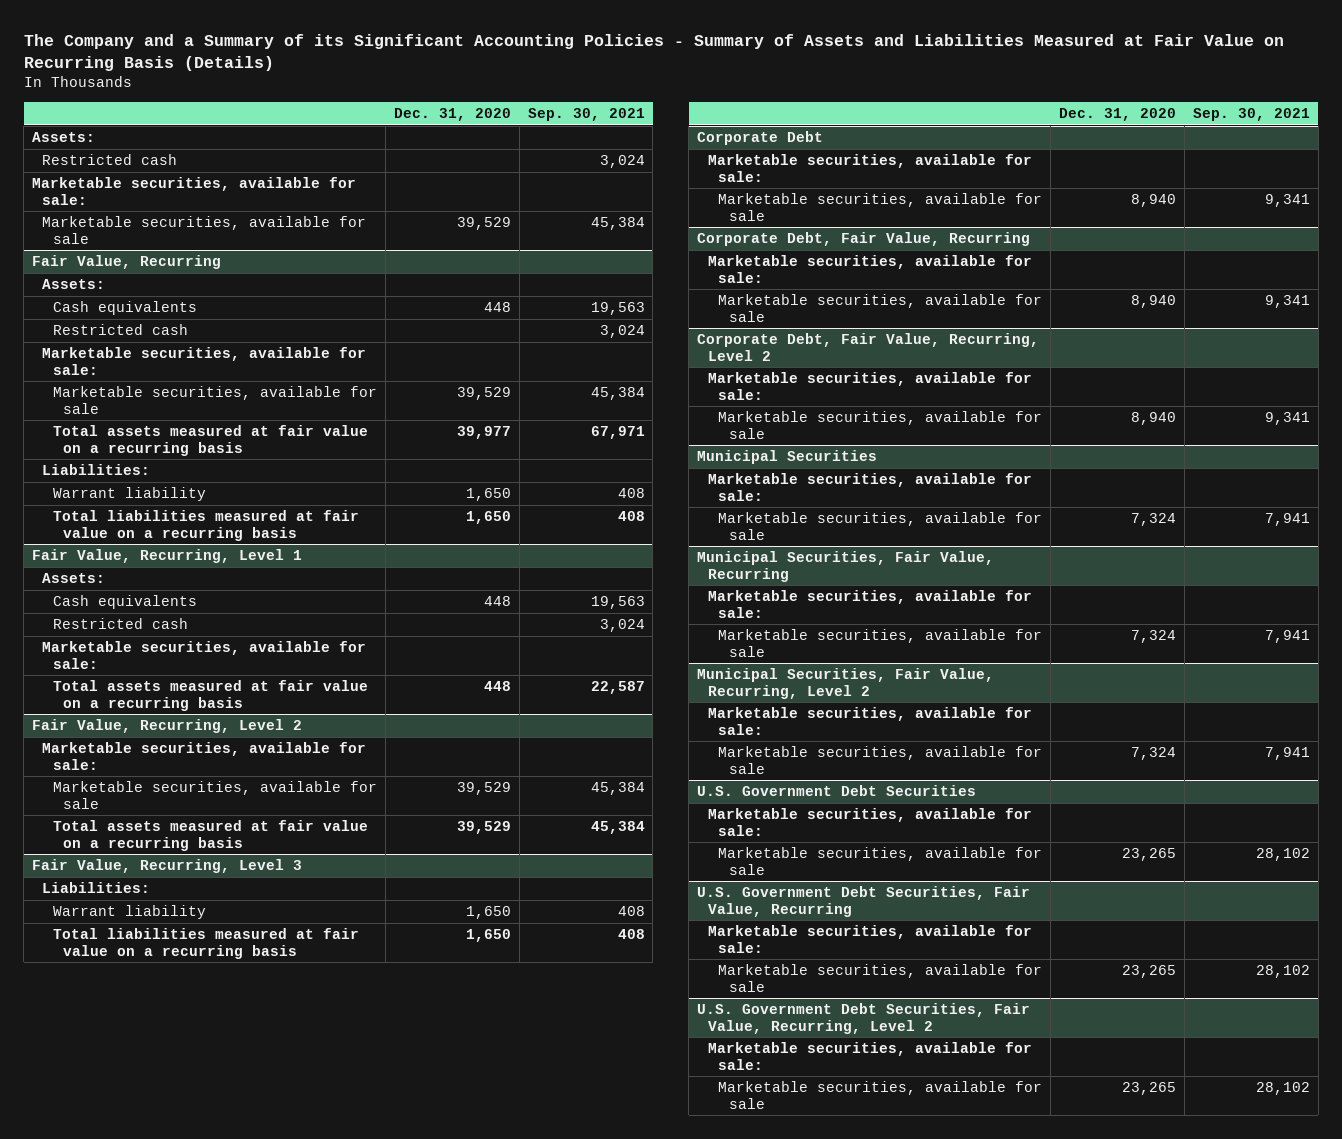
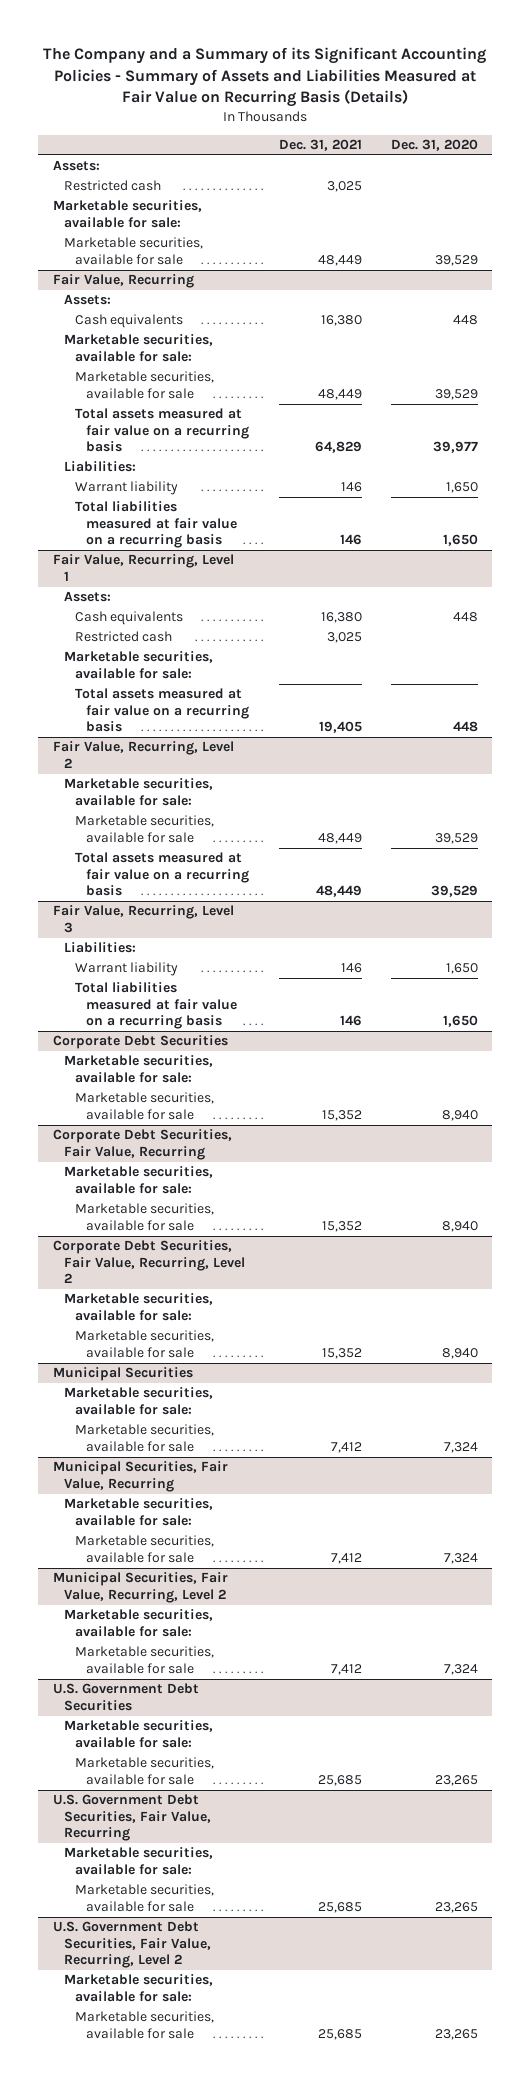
[527,107,645,121] Sep. 30, 2021 -> none
none -> [278,139,362,152] Dec. 31, 2021
[52,324,188,336] Restricted cash -> none
[697,131,824,146] Corporate Debt -> [52,1035,228,1050] Corporate Debt Securities
[697,232,1031,247] Corporate Debt, Fair Value, Recurring -> [52,1129,232,1160] Corporate Debt Securities, Fair Value, Recurring
[697,333,1040,361] Corporate Debt, Fair Value, Recurring, Level 2 -> [52,1240,245,1284] Corporate Debt Securities, Fair Value, Recurring, Level 2

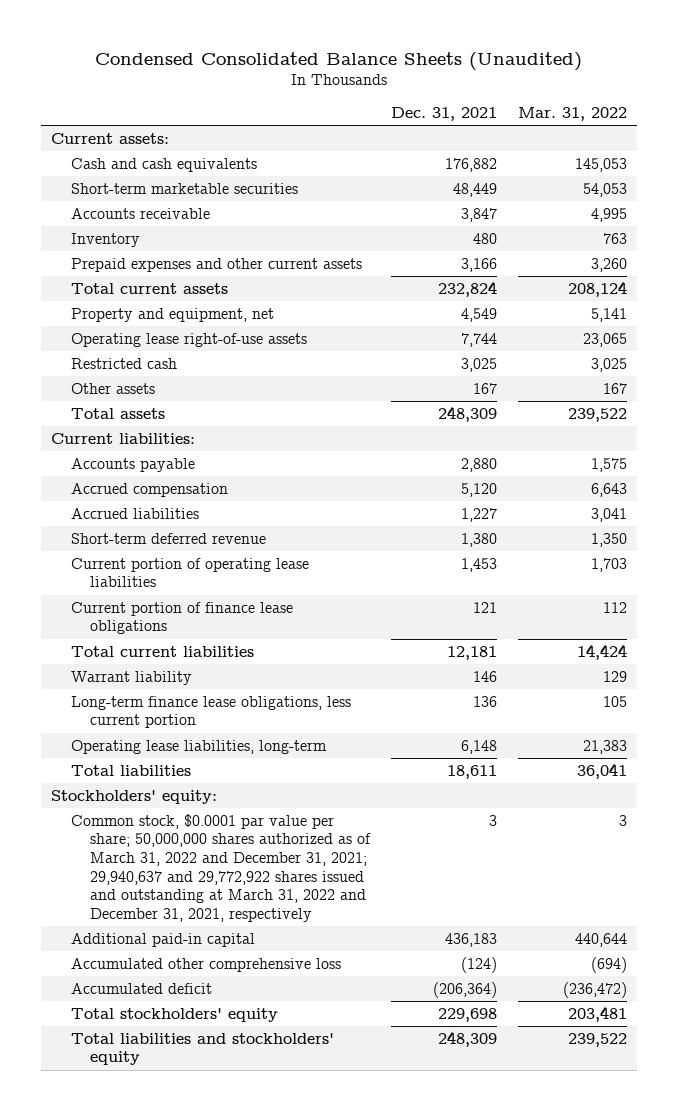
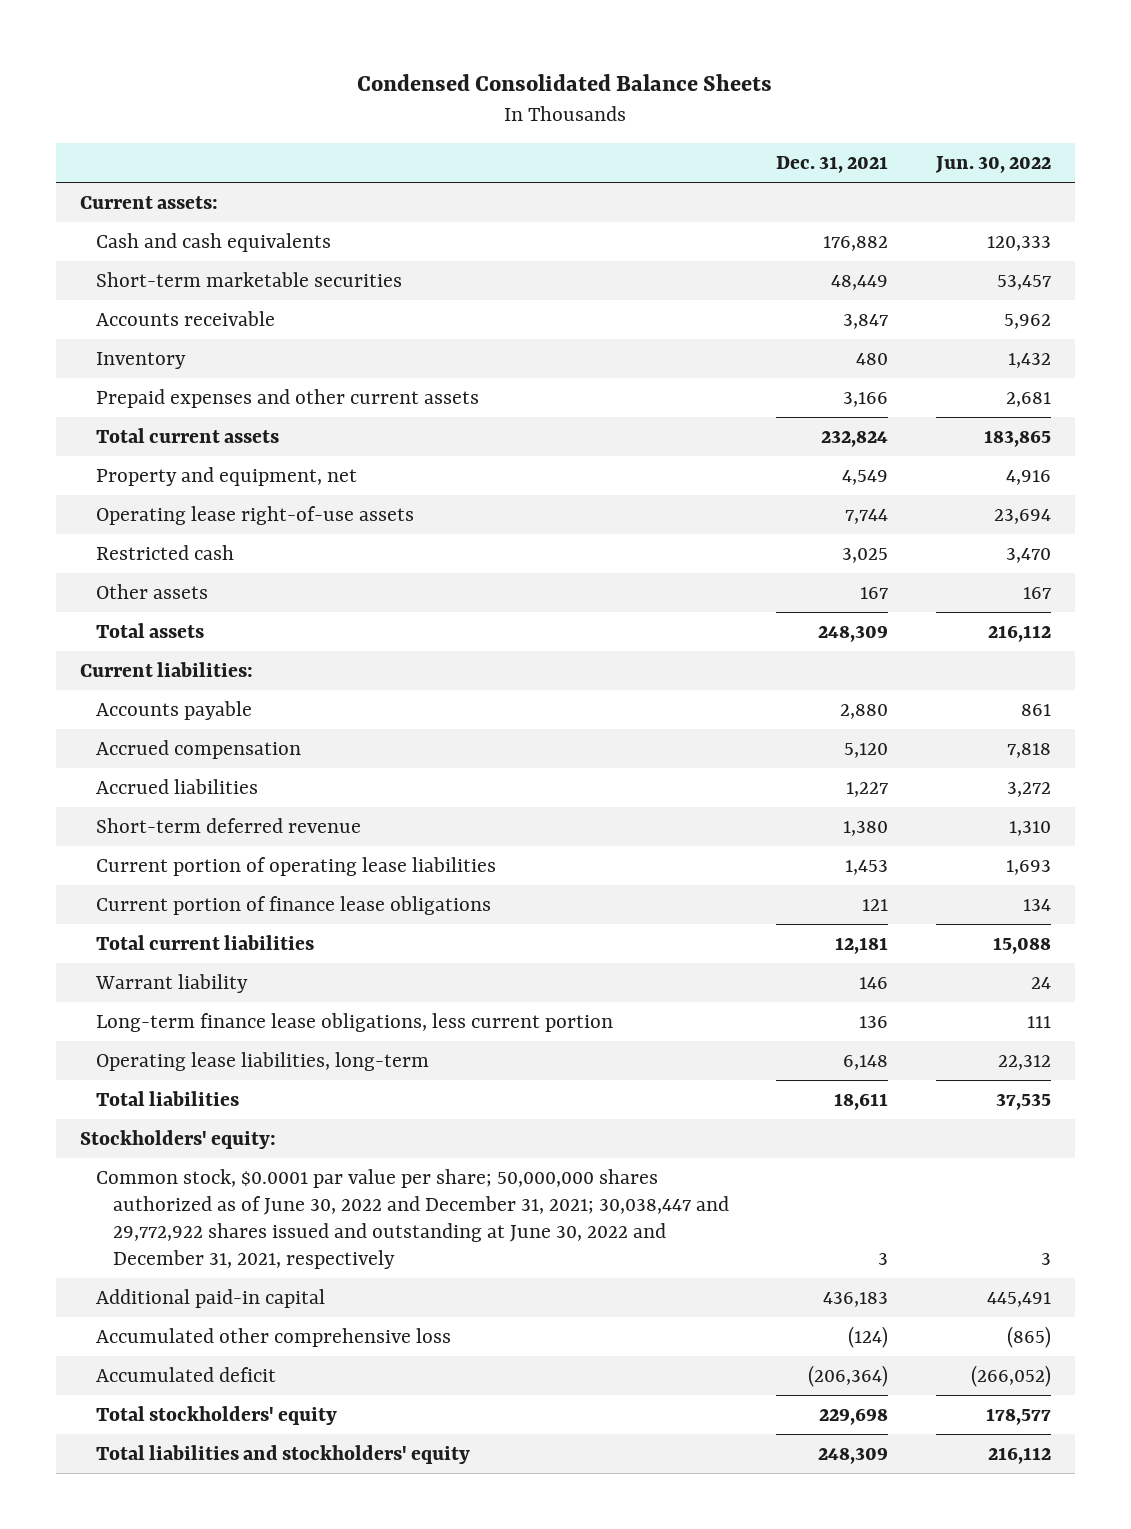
[95,51,583,71] Condensed Consolidated Balance Sheets (Unaudited) -> [357,73,773,91] Condensed Consolidated Balance Sheets
[517,107,627,122] Mar. 31, 2022 -> none
none -> [935,156,1052,174] Jun. 30, 2022
[70,813,371,922] Common stock, $0.0001 par value per share; 50,000,000 shares authorized as of March 31, 2022 and December 31, 2021; 29,940,637 and 29,772,922 shares issued and outstanding at March 31, 2022 and December 31, 2021, respectively -> [96,1168,729,1270] Common stock, $0.0001 par value per share; 50,000,000 shares authorized as of June 30, 2022 and December 31, 2021; 30,038,447 and 29,772,922 shares issued and outstanding at June 30, 2022 and December 31, 2021, respectively

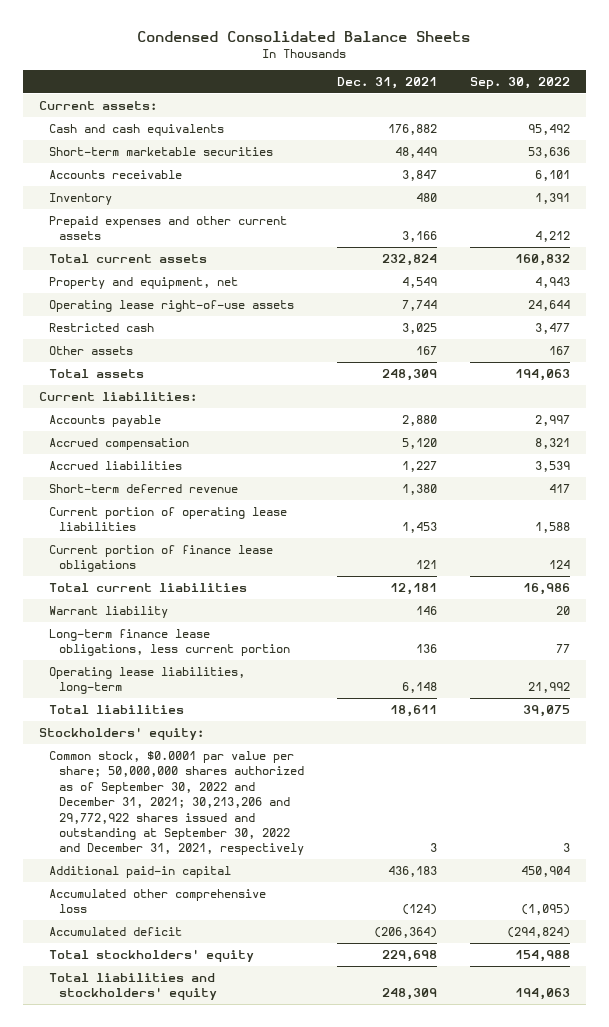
[935,156,1052,174] Jun. 30, 2022 -> none
none -> [469,77,570,90] Sep. 30, 2022
[96,1168,729,1270] Common stock, $0.0001 par value per share; 50,000,000 shares authorized as of June 30, 2022 and December 31, 2021; 30,038,447 and 29,772,922 shares issued and outstanding at June 30, 2022 and December 31, 2021, respectively -> [49,750,305,856] Common stock, $0.0001 par value per share; 50,000,000 shares authorized as of September 30, 2022 and December 31, 2021; 30,213,206 and 29,772,922 shares issued and outstanding at September 30, 2022 and December 31, 2021, respectively

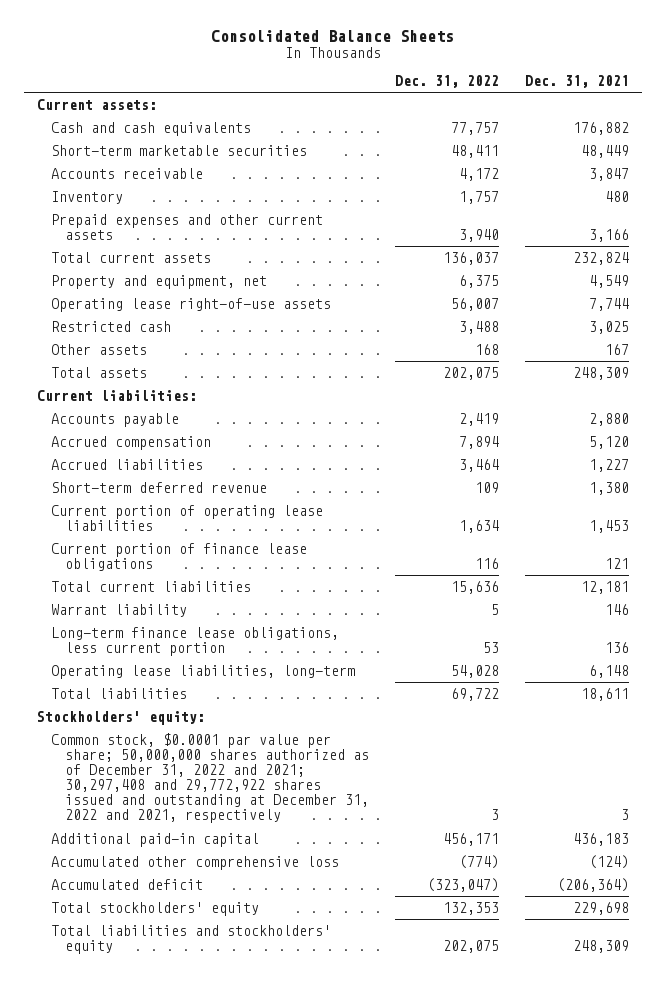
[137,30,471,42] Condensed Consolidated Balance Sheets -> [210,29,454,42] Consolidated Balance Sheets
[469,77,570,90] Sep. 30, 2022 -> none
none -> [395,75,500,89] Dec. 31, 2022
[49,750,305,856] Common stock, $0.0001 par value per share; 50,000,000 shares authorized as of September 30, 2022 and December 31, 2021; 30,213,206 and 29,772,922 shares issued and outstanding at September 30, 2022 and December 31, 2021, respectively -> [50,732,370,824] Common stock, $0.0001 par value per share; 50,000,000 shares authorized as of December 31, 2022 and 2021; 30,297,408 and 29,772,922 shares issued and outstanding at December 31, 2022 and 2021, respectively

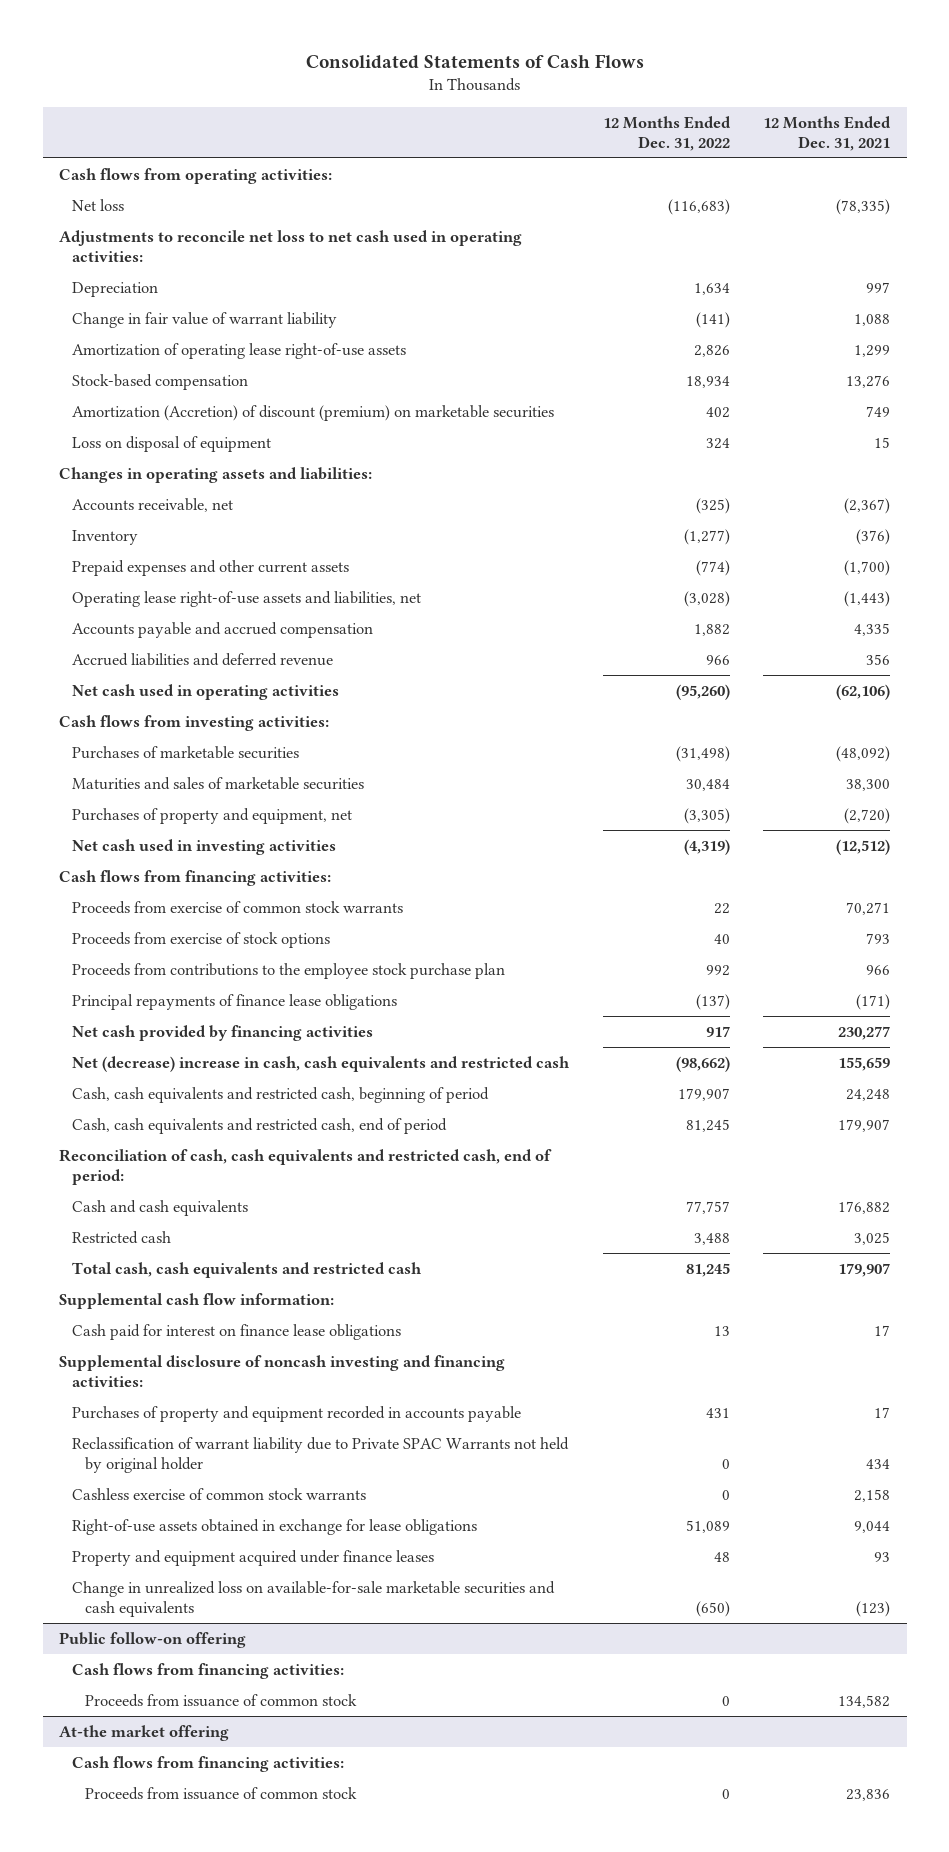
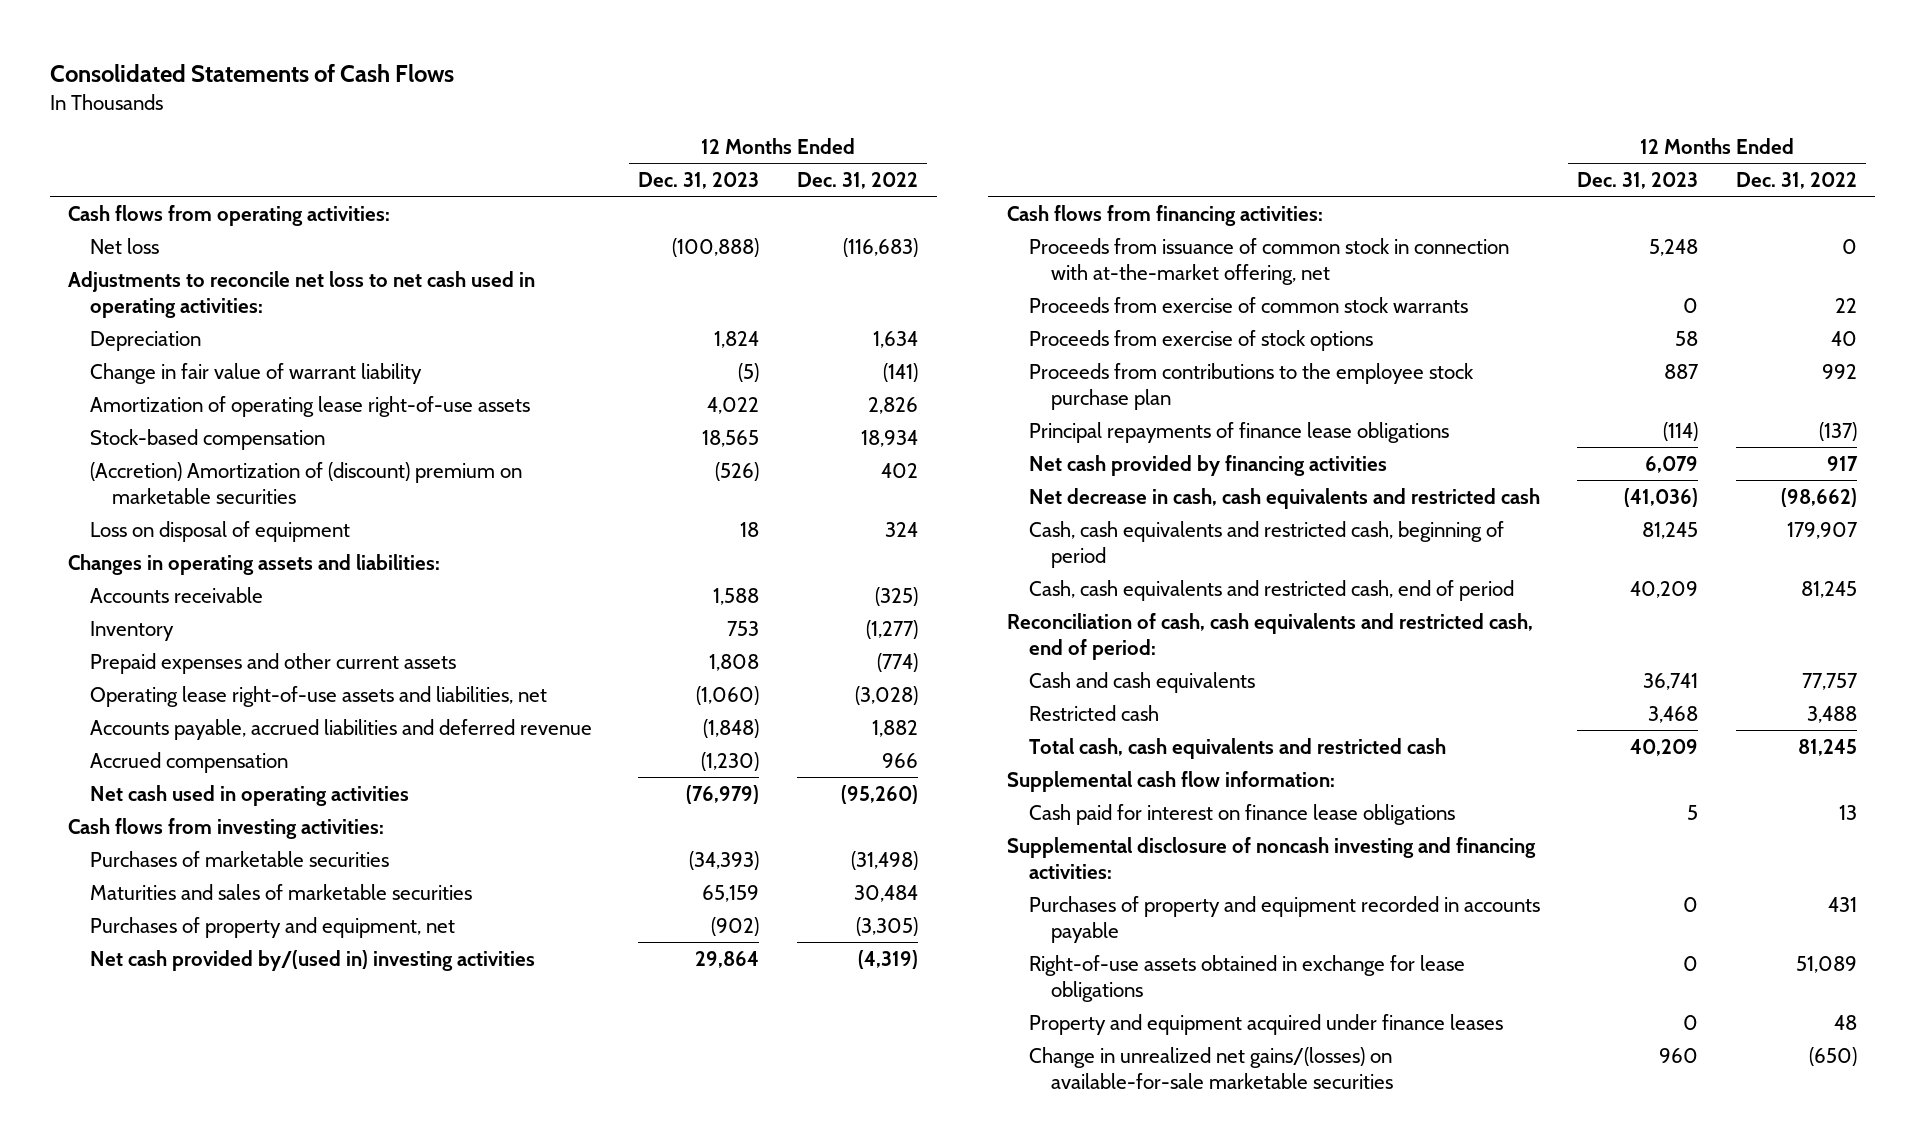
[762,115,891,151] 12 Months Ended Dec. 31, 2021 -> none
none -> [638,171,760,189] Dec. 31, 2023
[72,404,555,421] Amortization (Accretion) of discount (premium) on marketable securities -> [90,461,523,504] (Accretion) Amortization of (discount) premium on marketable securities
[72,497,234,512] Accounts receivable, net -> [90,586,264,603] Accounts receivable
[72,621,374,638] Accounts payable and accrued compensation -> [90,718,593,740] Accounts payable, accrued liabilities and deferred revenue
[72,652,334,666] Accrued liabilities and deferred revenue -> [90,751,289,773] Accrued compensation
[72,838,337,855] Net cash used in investing activities -> [90,949,536,971] Net cash provided by/(used in) investing activities
none -> [1028,237,1509,285] Proceeds from issuance of common stock in connection with at-the-market offering, net
[72,1055,571,1072] Net (decrease) increase in cash, cash equivalents and restricted cash -> [1028,487,1540,509] Net decrease in cash, cash equivalents and restricted cash
[72,1436,570,1473] Reclassification of warrant liability due to Private SPAC Warrants not held by original holder -> none
[72,1487,367,1500] Cashless exercise of common stock warrants -> none
[59,1631,247,1648] Public follow-on offering -> none
[72,1662,345,1679] Cash flows from financing activities: -> none
[85,1693,358,1707] Proceeds from issuance of common stock -> none
[59,1724,230,1741] At-the market offering -> none
[72,1755,345,1772] Cash flows from financing activities: -> none
[85,1786,358,1800] Proceeds from issuance of common stock -> none
[72,1580,556,1617] Change in unrealized loss on available-for-sale marketable securities and cash equivalents -> [1028,1046,1393,1089] Change in unrealized net gains/(losses) on available-for-sale marketable securities

